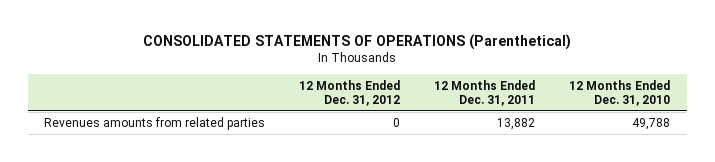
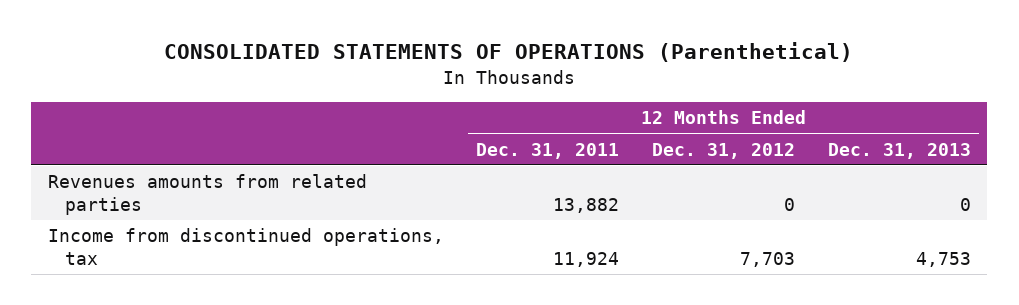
[569,79,671,106] 12 Months Ended Dec. 31, 2010 -> none
none -> [827,142,971,159] Dec. 31, 2013
none -> [47,228,444,266] Income from discontinued operations, tax

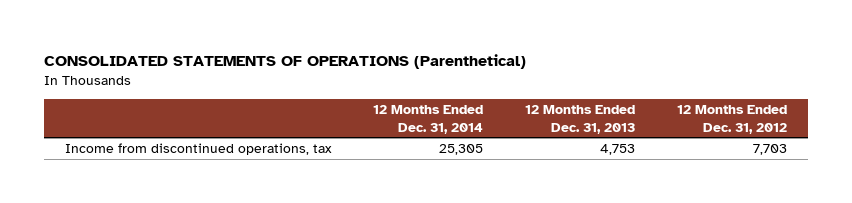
[476,142,620,159] Dec. 31, 2011 -> none
none -> [372,105,483,134] 12 Months Ended Dec. 31, 2014
[47,174,367,216] Revenues amounts from related parties -> none

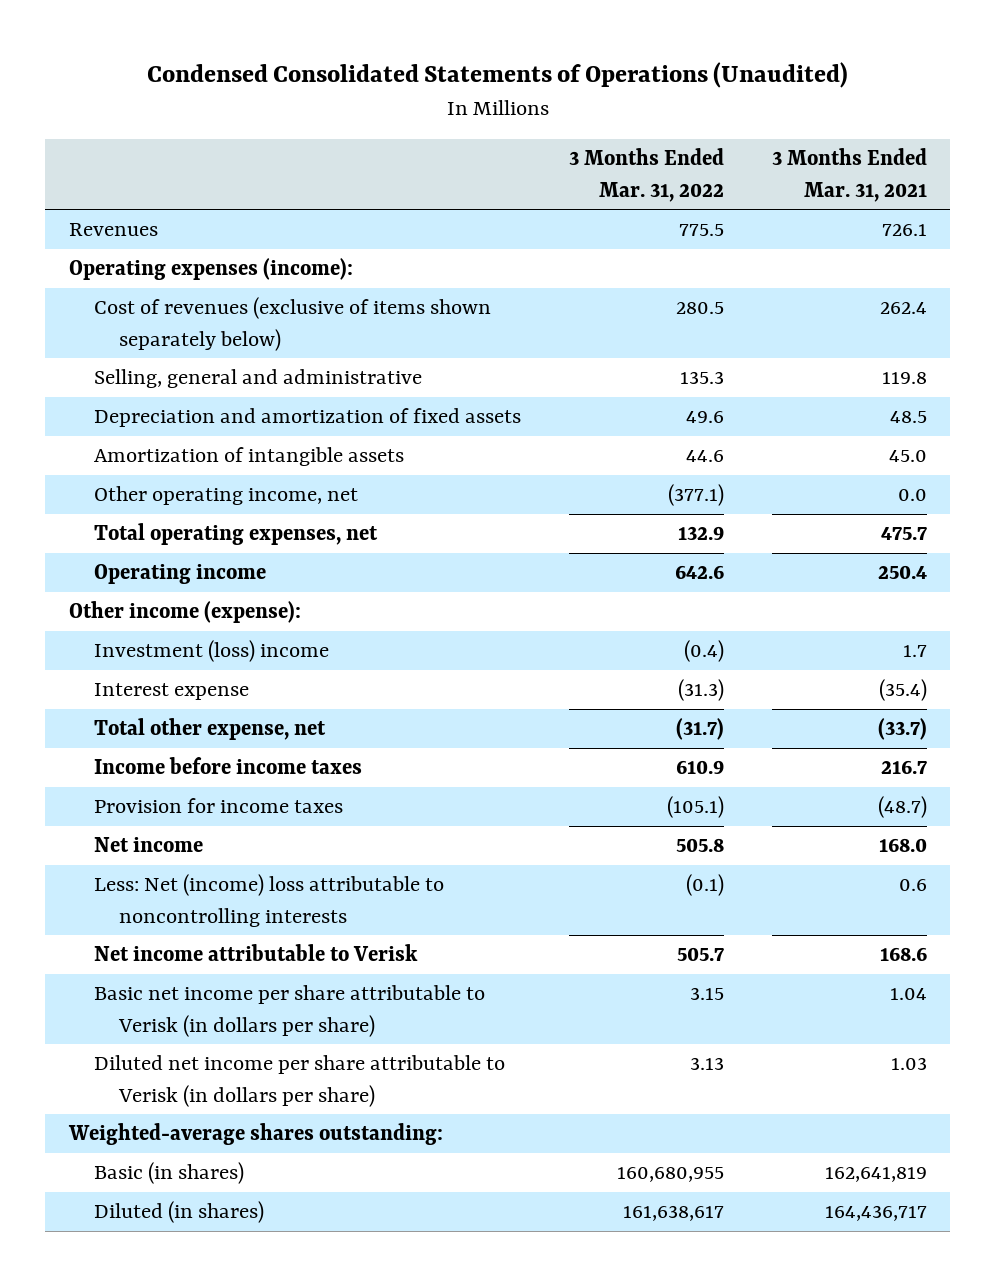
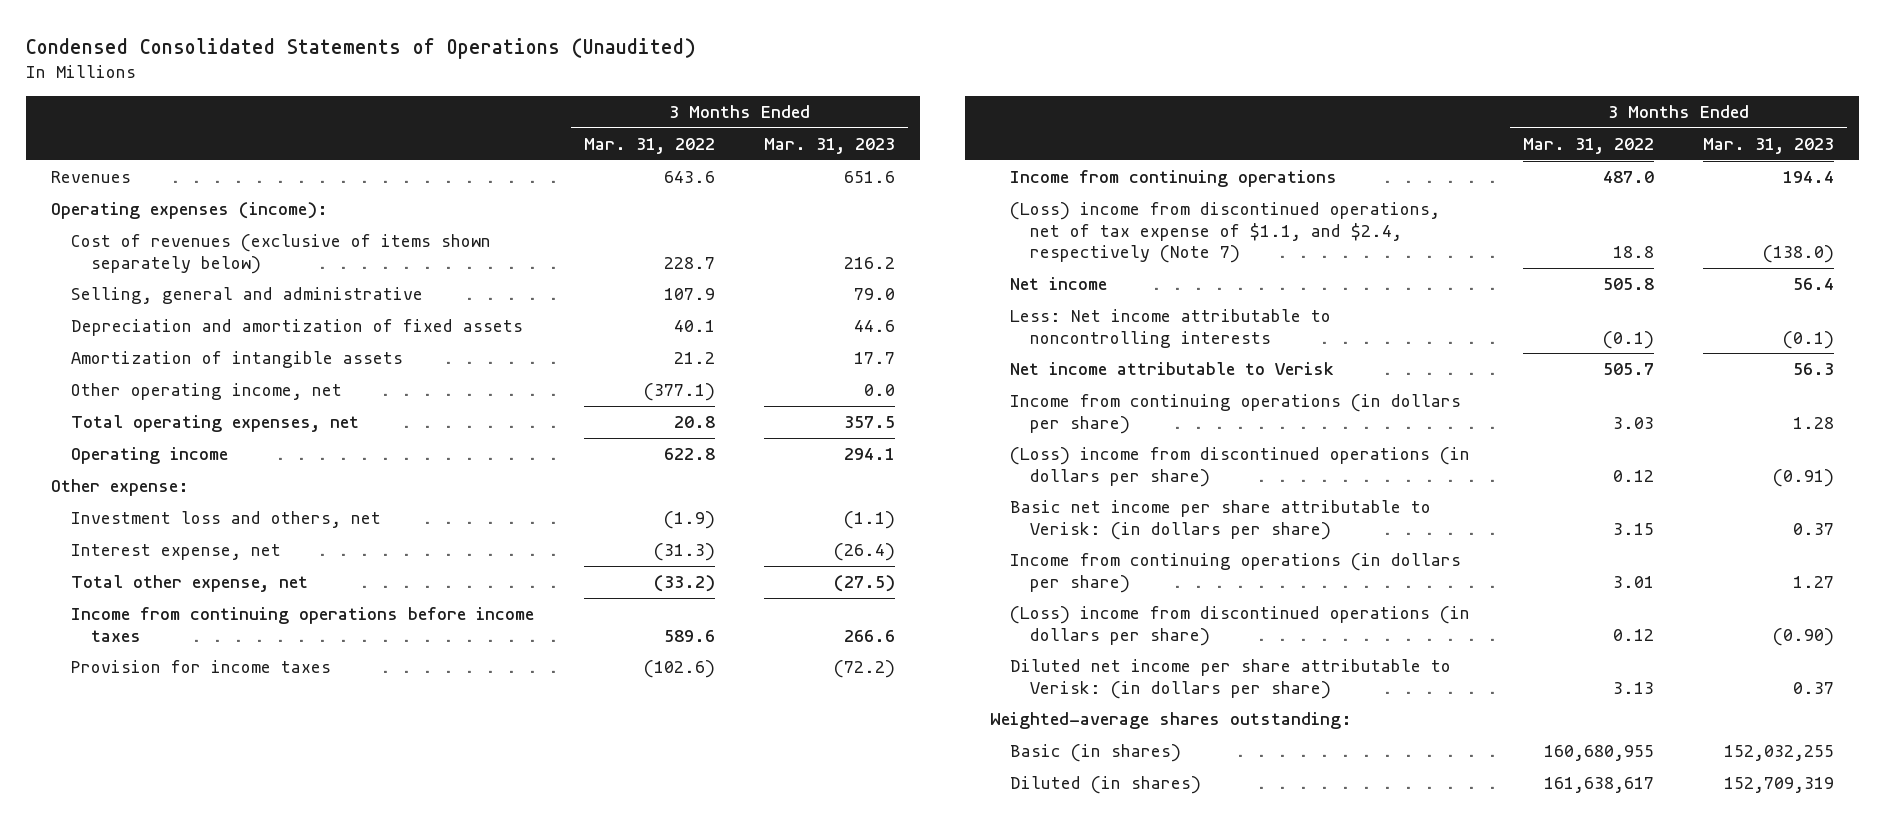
[771,148,927,202] 3 Months Ended Mar. 31, 2021 -> none
none -> [764,137,896,154] Mar. 31, 2023
[678,224,724,237] 775.5 -> [663,171,715,184] 643.6
[675,302,724,315] 280.5 -> [663,256,715,269] 228.7
[679,371,724,385] 135.3 -> [663,288,715,301] 107.9
[685,411,724,424] 49.6 -> [673,320,715,333] 40.1
[685,450,724,463] 44.6 -> [673,352,715,365] 21.2
[677,526,724,541] 132.9 -> [673,416,715,429] 20.8
[674,565,724,580] 642.6 -> [663,448,715,461] 622.8
[68,601,301,624] Other income (expense): -> [50,479,189,497] Other expense:
[93,640,329,663] Investment (loss) income -> [71,511,382,529] Investment loss and others, net
[683,640,724,663] (0.4) -> [663,511,715,530] (1.9)
[93,683,249,701] Interest expense -> [71,544,282,561] Interest expense, net
[675,718,724,741] (31.7) -> [653,575,715,593] (33.2)
[93,757,362,775] Income before income taxes -> [71,607,535,642] Income from continuing operations before income taxes
[675,760,724,775] 610.9 -> [663,629,715,642] 589.6
[666,796,724,819] (105.1) -> [643,660,715,679] (102.6)
none -> [1010,170,1338,188] Income from continuing operations
none -> [1010,202,1441,264] (Loss) income from discontinued operations, net of tax expense of $1.1, and $2.4, respectively (Note 7)
[93,874,444,927] Less: Net (income) loss attributable to noncontrolling interests -> [1010,309,1332,348] Less: Net income attributable to noncontrolling interests
none -> [1010,394,1462,434] Income from continuing operations (in dollars per share)
none -> [1010,447,1471,487] (Loss) income from discontinued operations (in dollars per share)
[93,985,485,1037] Basic net income per share attributable to Verisk (in dollars per share) -> [1010,500,1432,540] Basic net income per share attributable to Verisk: (in dollars per share)
none -> [1010,553,1462,593] Income from continuing operations (in dollars per share)
none -> [1010,606,1471,646] (Loss) income from discontinued operations (in dollars per share)
[93,1055,505,1107] Diluted net income per share attributable to Verisk (in dollars per share) -> [1010,659,1452,699] Diluted net income per share attributable to Verisk: (in dollars per share)

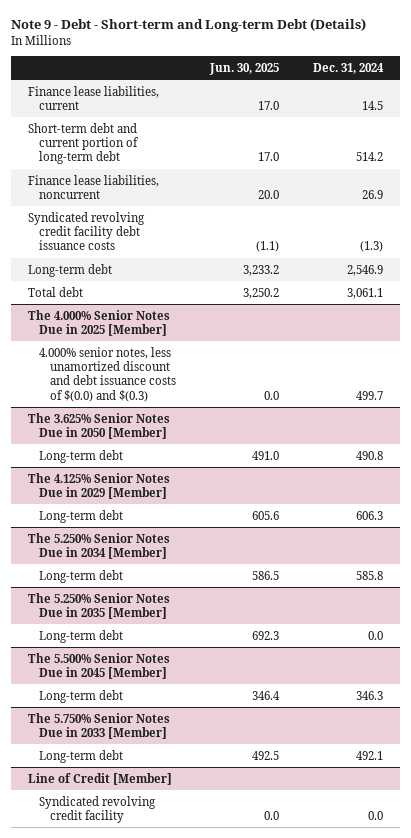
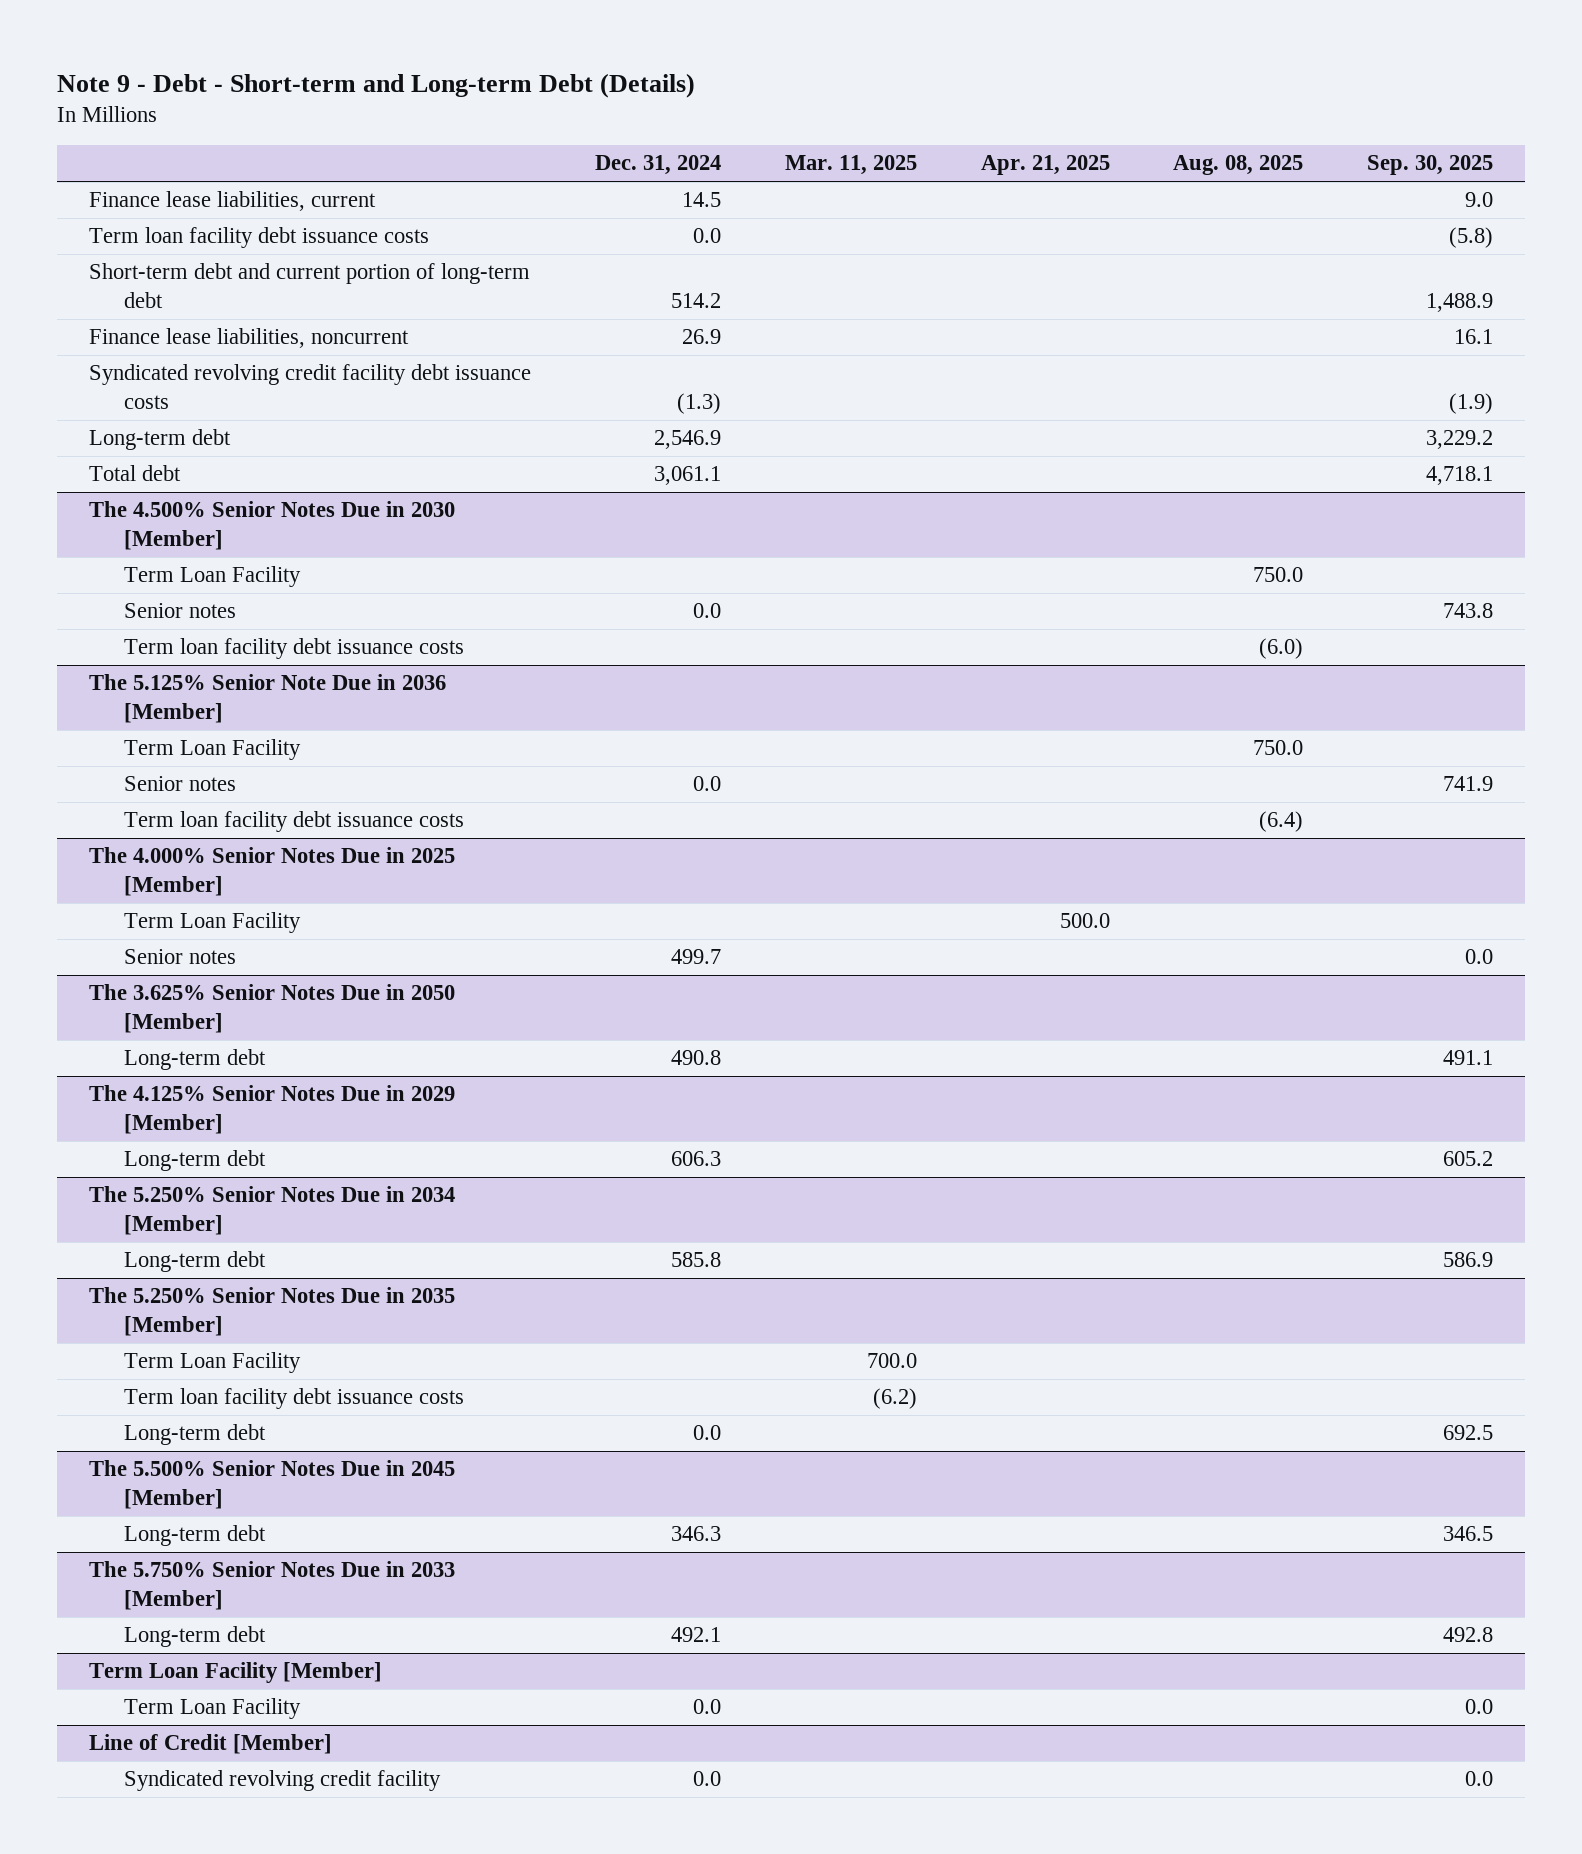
[208,62,279,75] Jun. 30, 2025 -> none
none -> [784,155,917,176] Mar. 11, 2025
none -> [980,155,1110,176] Apr. 21, 2025
none -> [1173,155,1304,176] Aug. 08, 2025
none -> [1367,155,1494,176] Sep. 30, 2025
none -> [89,227,430,249] Term loan facility debt issuance costs
none -> [89,501,456,551] The 4.500% Senior Notes Due in 2030 [Member]
none -> [124,566,302,588] Term Loan Facility
none -> [124,603,237,619] Senior notes
none -> [124,638,465,660] Term loan facility debt issuance costs
none -> [89,674,447,724] The 5.125% Senior Note Due in 2036 [Member]
none -> [124,739,302,761] Term Loan Facility
none -> [124,776,237,792] Senior notes
none -> [124,811,465,833] Term loan facility debt issuance costs
none -> [124,912,302,934] Term Loan Facility
[39,346,176,402] 4.000% senior notes, less unamortized discount and debt issuance costs of $(0.0) and $(0.3) -> [124,949,237,965] Senior notes
none -> [124,1352,302,1374] Term Loan Facility
none -> [124,1388,465,1410] Term loan facility debt issuance costs
none -> [89,1662,383,1684] Term Loan Facility [Member]
none -> [124,1698,302,1720] Term Loan Facility

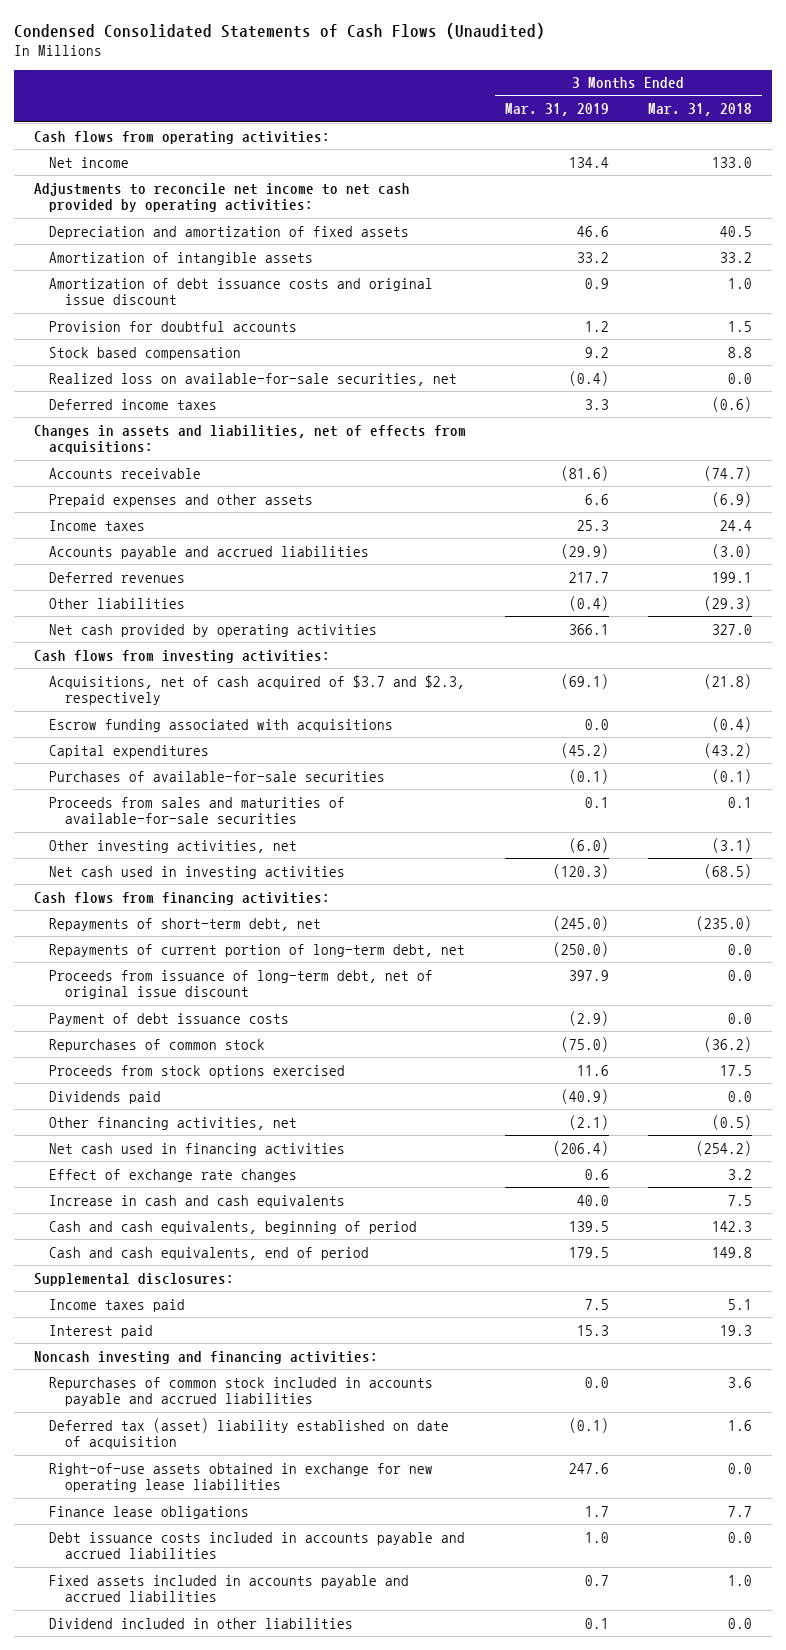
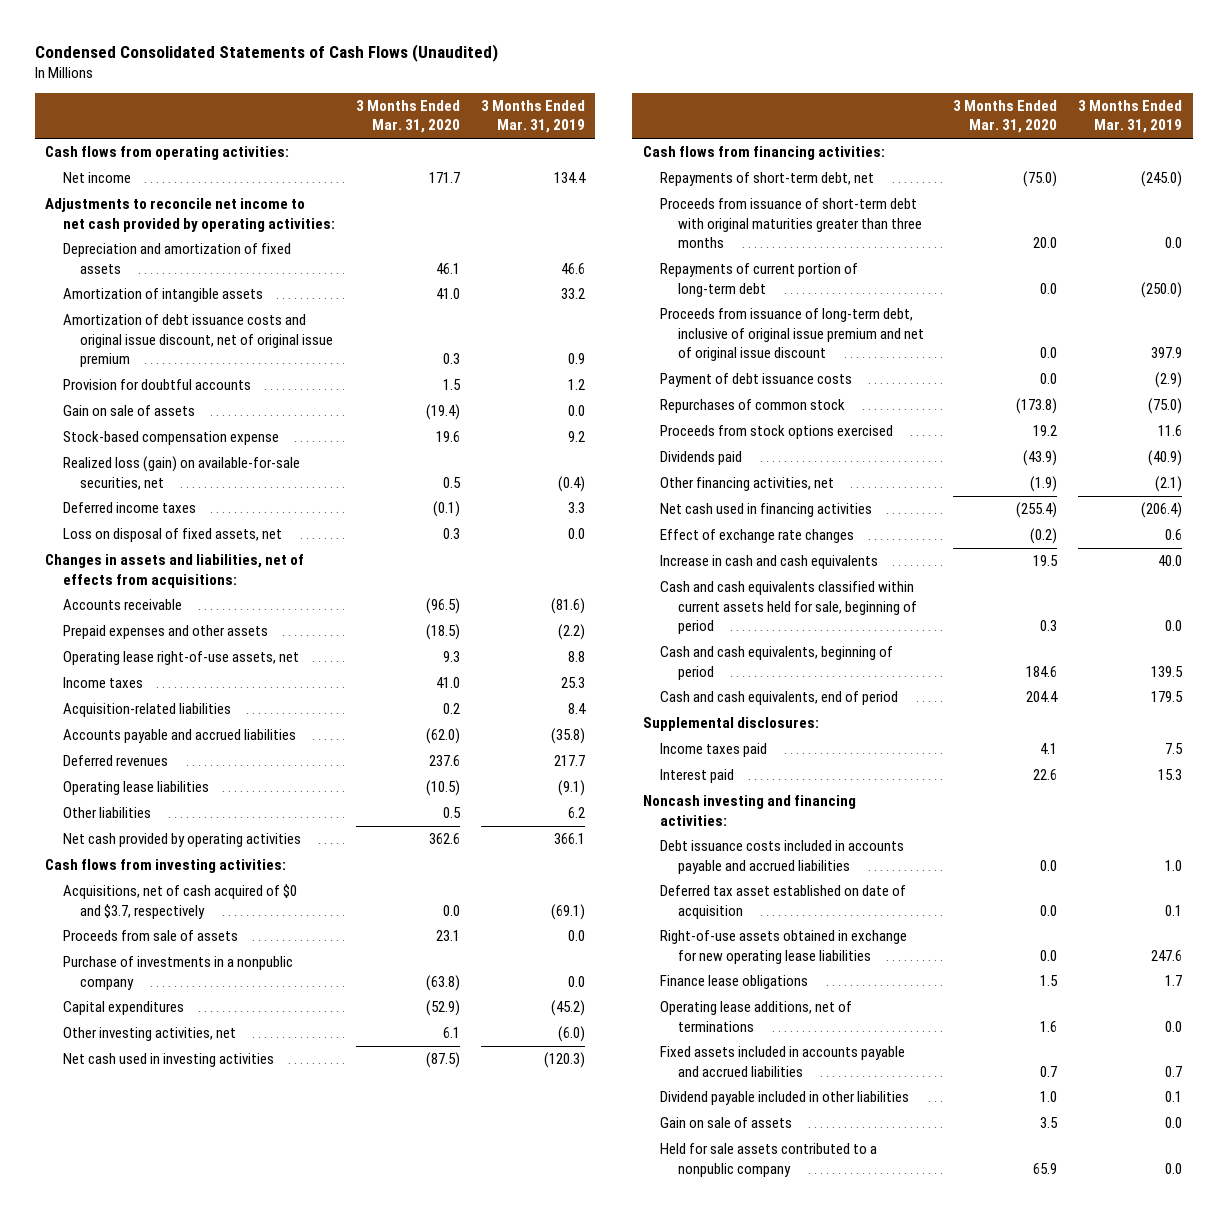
[648,103,753,117] Mar. 31, 2018 -> none
none -> [355,100,460,134] 3 Months Ended Mar. 31, 2020
[49,277,434,306] Amortization of debt issuance costs and original issue discount -> [62,314,334,367] Amortization of debt issuance costs and original issue discount, net of original issue premium
none -> [62,405,195,417] Gain on sale of assets
[49,346,242,360] Stock based compensation -> [62,431,279,446] Stock-based compensation expense
[49,372,458,386] Realized loss on available-for-sale securities, net -> [62,456,300,490] Realized loss (gain) on available-for-sale securities, net
none -> [62,528,282,543] Loss on disposal of fixed assets, net
[584,493,609,505] 6.6 -> [557,624,585,641] (2.2)
none -> [62,651,299,666] Operating lease right-of-use assets, net
none -> [62,703,231,718] Acquisition-related liabilities
[560,543,609,559] (29.9) -> [550,728,585,745] (35.8)
none -> [62,781,209,796] Operating lease liabilities
[568,595,609,611] (0.4) -> [567,807,585,819] 6.2
[49,718,394,732] Escrow funding associated with acquisitions -> none
[49,674,466,706] Acquisitions, net of cash acquired of $3.7 and $2.3, respectively -> [62,884,297,919] Acquisitions, net of cash acquired of $0 and $3.7, respectively
none -> [62,930,238,942] Proceeds from sale of assets
none -> [62,956,293,990] Purchase of investments in a nonpublic company
[49,770,386,782] Purchases of available-for-sale securities -> none
[49,796,346,825] Proceeds from sales and maturities of available-for-sale securities -> none
none -> [660,198,923,248] Proceeds from issuance of short-term debt with original maturities greater than three months
[49,943,466,957] Repayments of current portion of long-term debt, net -> [660,263,859,297] Repayments of current portion of long-term debt
[49,969,434,1000] Proceeds from issuance of long-term debt, net of original issue discount -> [660,308,925,361] Proceeds from issuance of long-term debt, inclusive of original issue premium and net of original issue discount
none -> [660,581,918,634] Cash and cash equivalents classified within current assets held for sale, beginning of period
[49,1376,434,1407] Repurchases of common stock included in accounts payable and accrued liabilities -> none
[49,1531,466,1560] Debt issuance costs included in accounts payable and accrued liabilities -> [660,840,905,874] Debt issuance costs included in accounts payable and accrued liabilities
[49,1417,450,1450] Deferred tax (asset) liability established on date of acquisition -> [660,885,907,919] Deferred tax asset established on date of acquisition
[568,1417,609,1433] (0.1) -> [1165,904,1183,916] 0.1
none -> [660,1001,853,1032] Operating lease additions, net of terminations
[49,1617,354,1629] Dividend included in other liabilities -> [660,1091,910,1106] Dividend payable included in other liabilities
none -> [660,1117,793,1129] Gain on sale of assets
none -> [660,1143,878,1177] Held for sale assets contributed to a nonpublic company

